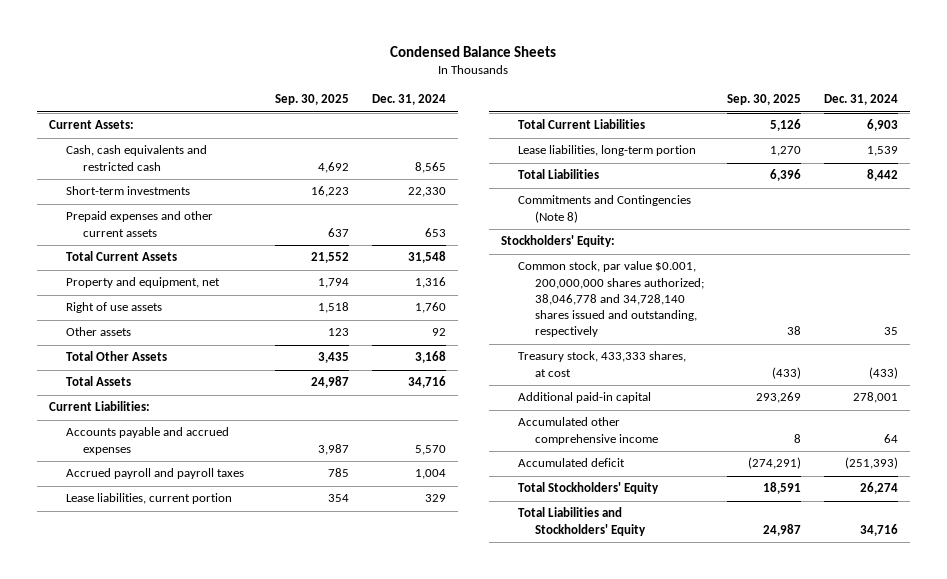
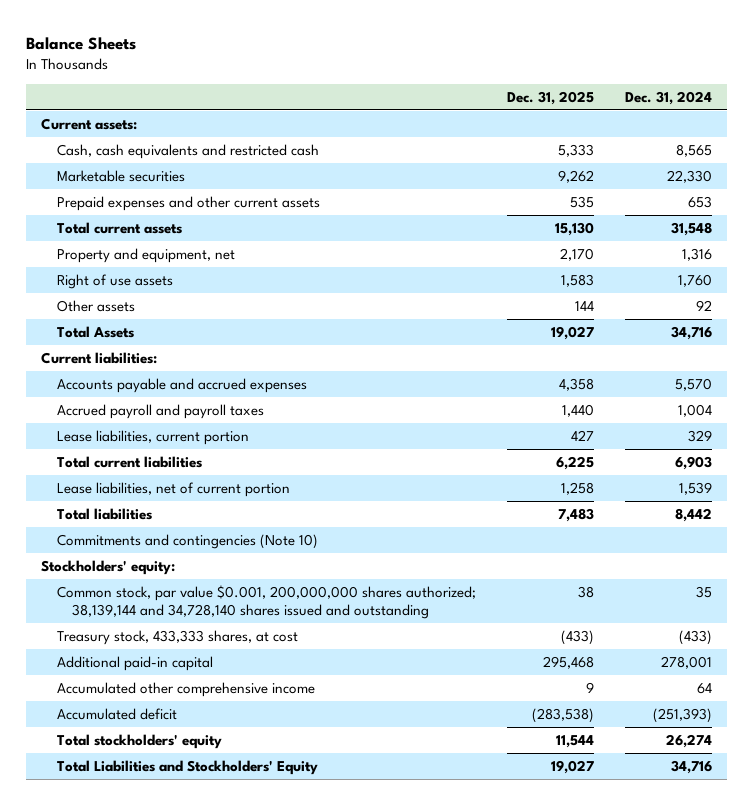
[390,46,557,58] Condensed Balance Sheets -> [25,37,136,51] Balance Sheets
[275,94,350,106] Sep. 30, 2025 -> none
none -> [506,90,594,105] Dec. 31, 2025
[48,120,134,130] Current Assets: -> [41,117,138,130] Current assets:
[65,186,190,196] Short-term investments -> [56,169,185,182] Marketable securities
[65,251,177,262] Total Current Assets -> [56,221,182,234] Total current assets
[65,351,167,362] Total Other Assets -> none
[48,401,150,412] Current Liabilities: -> [41,351,158,364] Current liabilities:
[517,119,645,130] Total Current Liabilities -> [56,455,202,468] Total current liabilities
[517,145,696,157] Lease liabilities, long-term portion -> [56,481,290,497] Lease liabilities, net of current portion
[517,169,599,180] Total Liabilities -> [56,507,152,520] Total liabilities
[517,195,691,223] Commitments and Contingencies (Note 8) -> [56,533,318,549] Commitments and contingencies (Note 10)
[500,235,615,248] Stockholders' Equity: -> [41,559,176,575] Stockholders' equity:
[517,261,704,338] Common stock, par value $0.001, 200,000,000 shares authorized; 38,046,778 and 34,728,140 shares issued and outstanding, respectively -> [56,584,476,619] Common stock, par value $0.001, 200,000,000 shares authorized; 38,139,144 and 34,728,140 shares issued and outstanding
[517,482,659,495] Total Stockholders' Equity -> [56,733,222,749] Total stockholders' equity

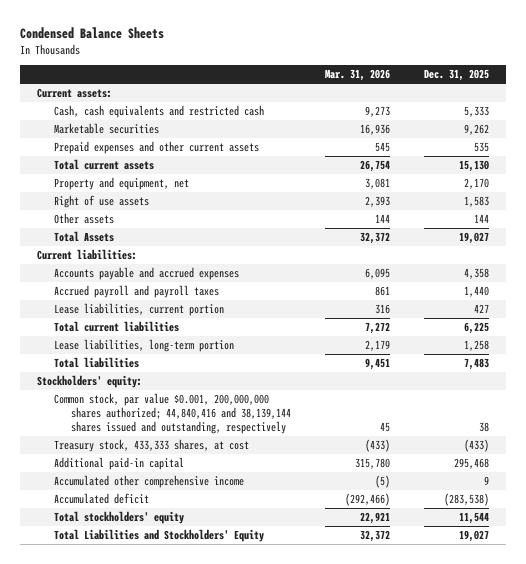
[25,37,136,51] Balance Sheets -> [19,26,164,39] Condensed Balance Sheets
[624,90,712,105] Dec. 31, 2024 -> none
none -> [325,69,391,82] Mar. 31, 2026
[56,481,290,497] Lease liabilities, net of current portion -> [54,338,235,352] Lease liabilities, long-term portion
[56,533,318,549] Commitments and contingencies (Note 10) -> none
[56,584,476,619] Common stock, par value $0.001, 200,000,000 shares authorized; 38,139,144 and 34,728,140 shares issued and outstanding -> [54,392,292,435] Common stock, par value $0.001, 200,000,000 shares authorized; 44,840,416 and 38,139,144 shares issued and outstanding, respectively

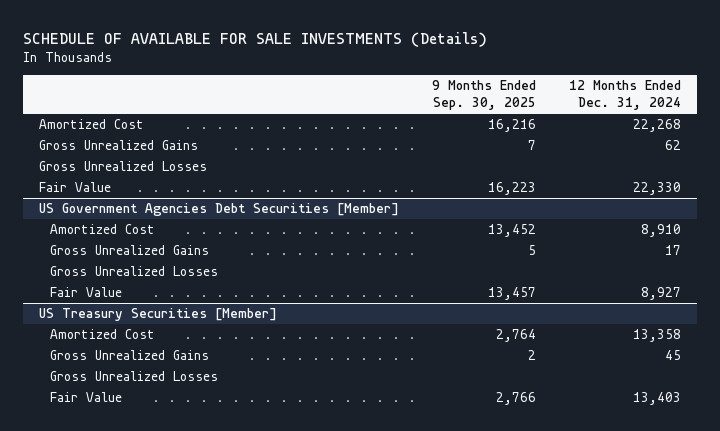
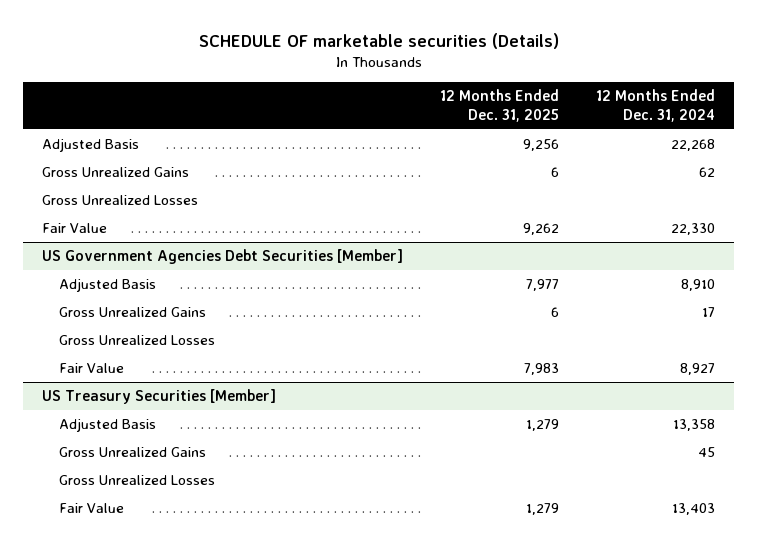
[23,31,488,47] SCHEDULE OF AVAILABLE FOR SALE INVESTMENTS (Details) -> [198,32,559,49] SCHEDULE OF marketable securities (Details)
[432,80,537,111] 9 Months Ended Sep. 30, 2025 -> none
none -> [440,89,560,123] 12 Months Ended Dec. 31, 2025
[39,119,145,130] Amortized Cost -> [41,138,139,153] Adjusted Basis
[49,224,155,235] Amortized Cost -> [58,278,156,293] Adjusted Basis
[49,329,155,340] Amortized Cost -> [58,418,156,433] Adjusted Basis

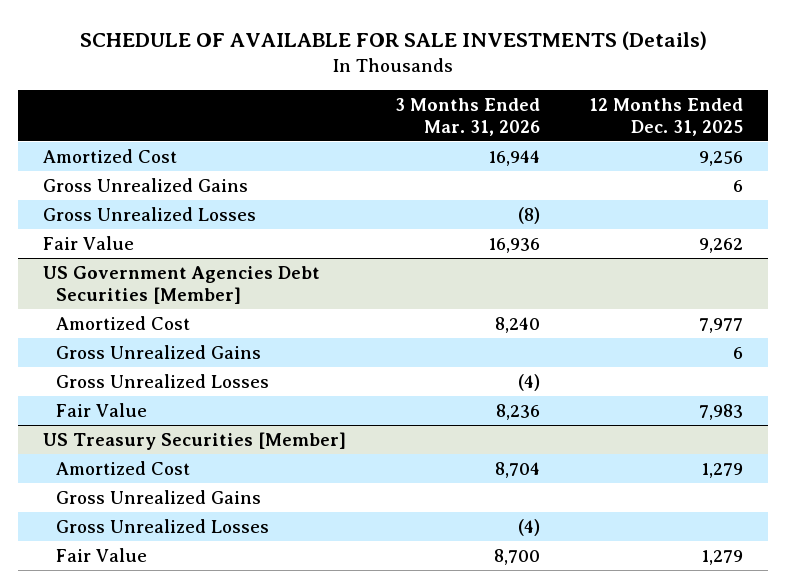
[198,32,559,49] SCHEDULE OF marketable securities (Details) -> [79,30,707,50] SCHEDULE OF AVAILABLE FOR SALE INVESTMENTS (Details)
[596,89,716,123] 12 Months Ended Dec. 31, 2024 -> none
none -> [394,97,540,136] 3 Months Ended Mar. 31, 2026
[41,138,139,153] Adjusted Basis -> [42,148,177,163] Amortized Cost
[58,278,156,293] Adjusted Basis -> [55,315,190,330] Amortized Cost
[58,418,156,433] Adjusted Basis -> [55,460,190,475] Amortized Cost

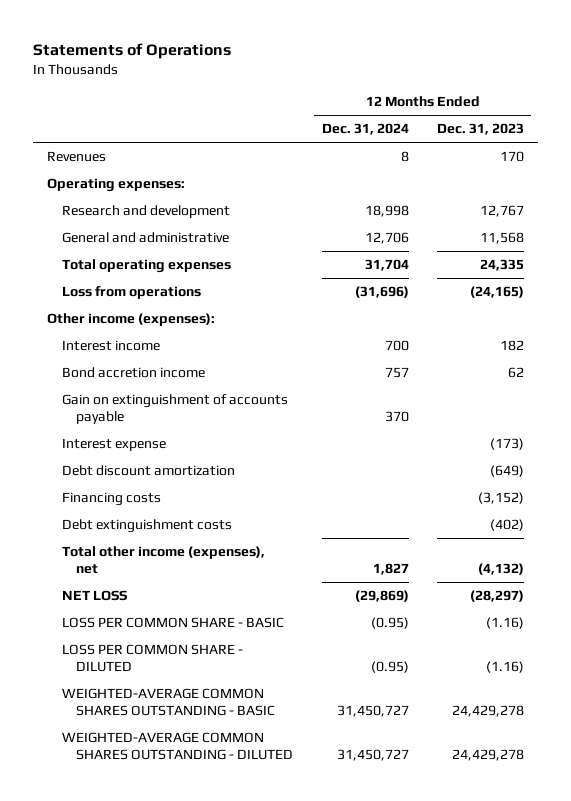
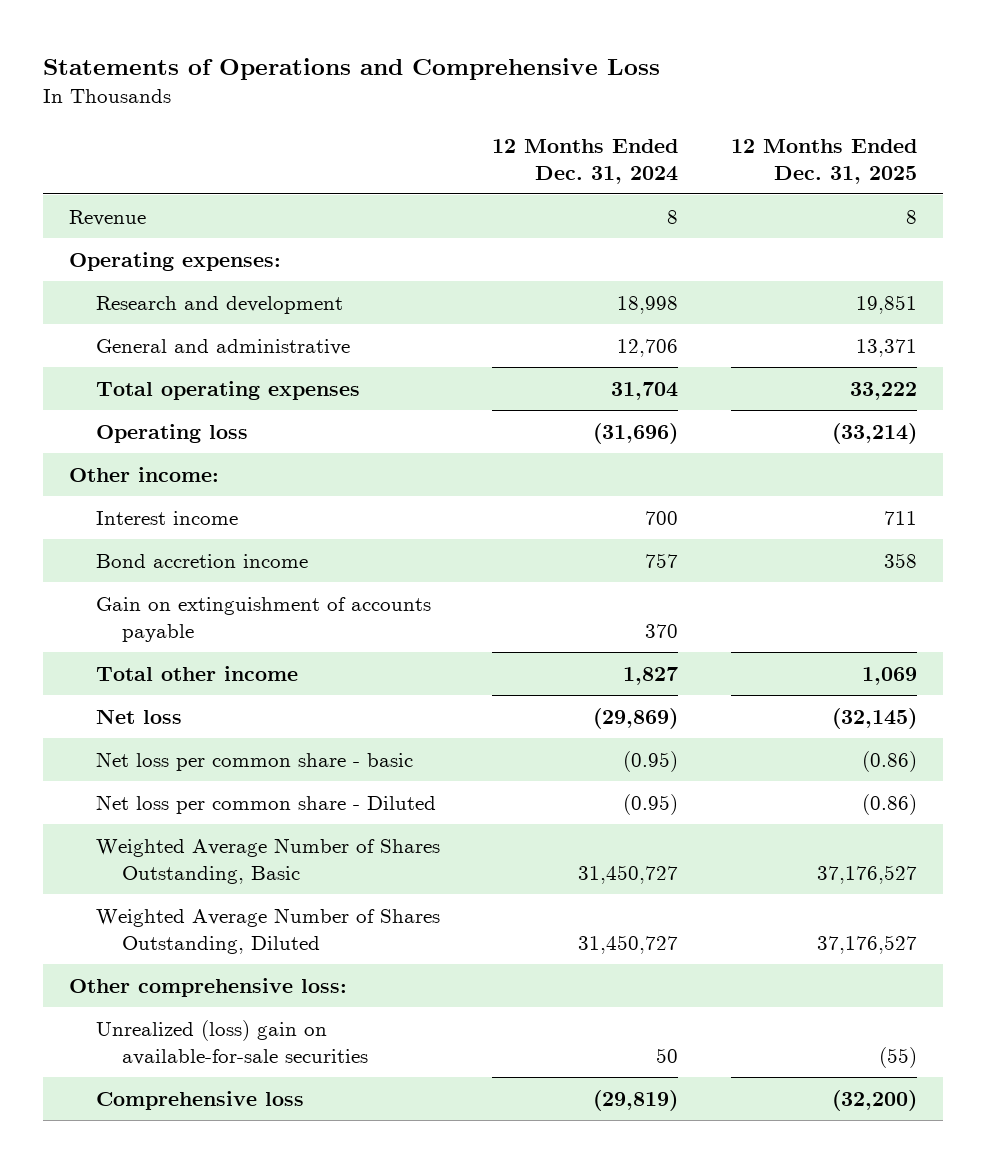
[33,42,232,59] Statements of Operations -> [42,58,660,81] Statements of Operations and Comprehensive Loss
[436,123,524,136] Dec. 31, 2023 -> none
none -> [731,138,918,184] 12 Months Ended Dec. 31, 2025
[47,151,107,163] Revenues -> [69,209,147,226] Revenue
[61,286,201,300] Loss from operations -> [95,423,248,443] Operating loss
[47,313,216,327] Other income (expenses): -> [69,466,220,482] Other income:
[61,438,166,452] Interest expense -> none
[61,465,235,477] Debt discount amortization -> none
[61,492,161,507] Financing costs -> none
[61,519,232,534] Debt extinguishment costs -> none
[61,546,265,575] Total other income (expenses), net -> [95,665,298,681] Total other income
[61,590,127,602] NET LOSS -> [95,708,182,724] Net loss
[61,617,284,629] LOSS PER COMMON SHARE - BASIC -> [95,751,413,771] Net loss per common share - basic
[61,644,243,673] LOSS PER COMMON SHARE - DILUTED -> [95,794,436,814] Net loss per common share - Diluted
[61,688,276,717] WEIGHTED-AVERAGE COMMON SHARES OUTSTANDING - BASIC -> [95,837,440,884] Weighted Average Number of Shares Outstanding, Basic
[61,732,294,761] WEIGHTED-AVERAGE COMMON SHARES OUTSTANDING - DILUTED -> [95,907,440,954] Weighted Average Number of Shares Outstanding, Diluted
none -> [69,977,348,997] Other comprehensive loss:
none -> [95,1019,369,1065] Unrealized (loss) gain on available-for-sale securities
none -> [95,1090,304,1110] Comprehensive loss

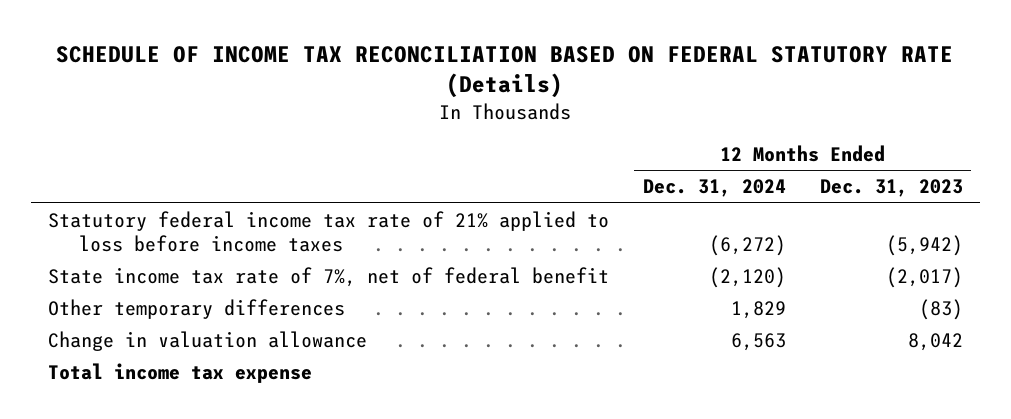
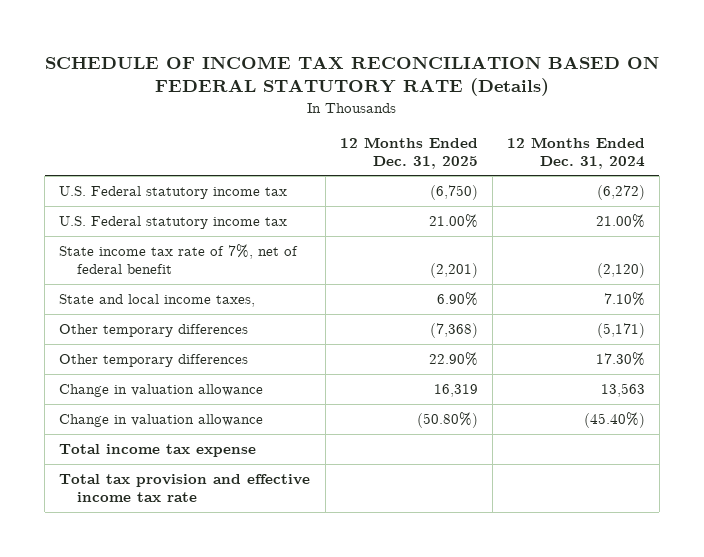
[819,179,963,198] Dec. 31, 2023 -> none
none -> [339,136,478,169] 12 Months Ended Dec. 31, 2025
[47,210,609,253] Statutory federal income tax rate of 21% applied to loss before income taxes -> [59,186,288,200] U.S. Federal statutory income tax
none -> [59,216,288,230] U.S. Federal statutory income tax
none -> [59,294,256,308] State and local income taxes,
[730,300,786,319] 1,829 -> [596,323,645,339] (5,171)
none -> [59,354,249,368] Other temporary differences
[730,332,786,351] 6,563 -> [600,383,645,398] 13,563
none -> [59,414,264,428] Change in valuation allowance
none -> [59,474,311,502] Total tax provision and effective income tax rate

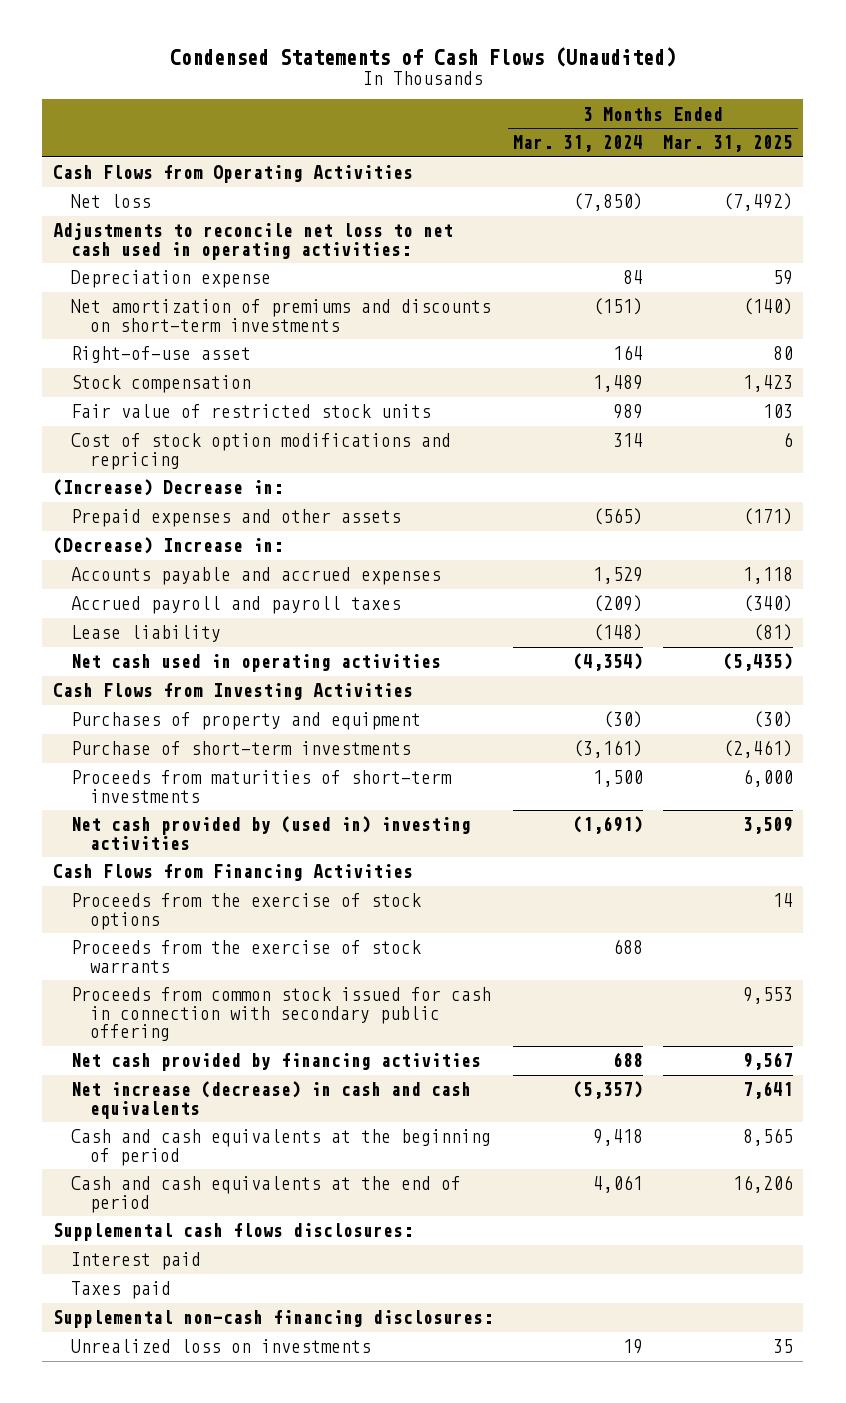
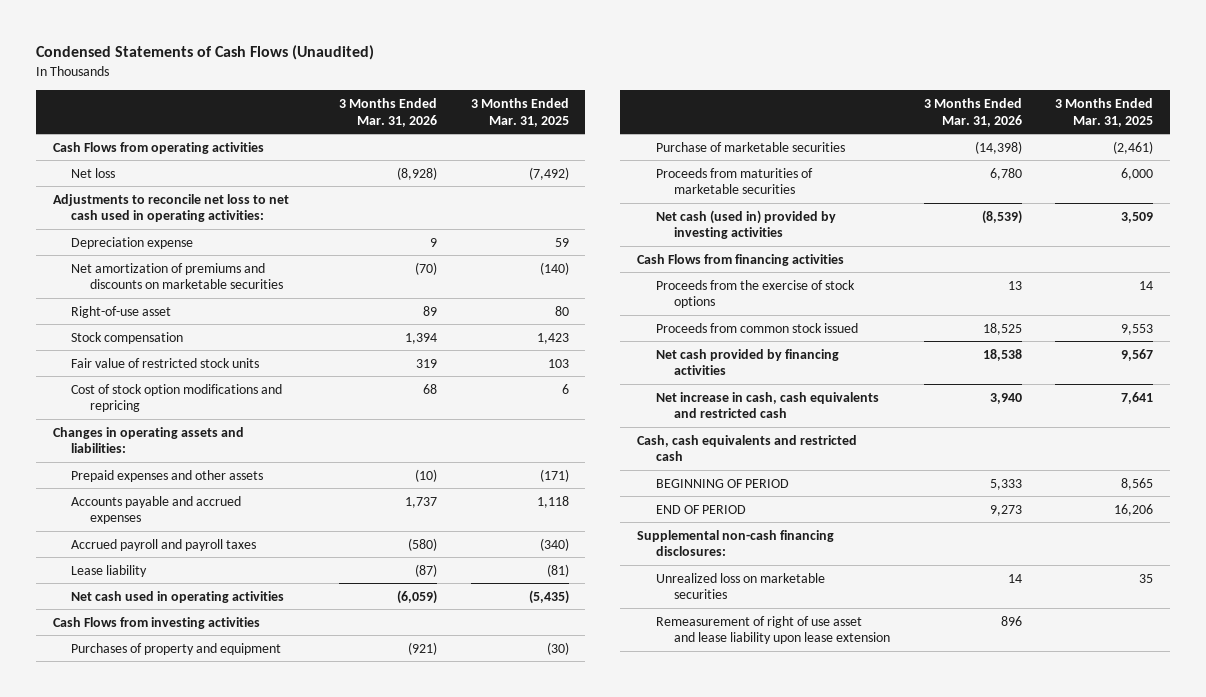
[512,135,643,153] Mar. 31, 2024 -> none
none -> [339,98,438,127] 3 Months Ended Mar. 31, 2026
[52,165,413,184] Cash Flows from Operating Activities -> [52,141,264,154] Cash Flows from operating activities
[71,299,492,332] Net amortization of premiums and discounts on short-term investments -> [71,262,283,290] Net amortization of premiums and discounts on marketable securities
[52,479,283,497] (Increase) Decrease in: -> none
none -> [52,426,244,454] Changes in operating assets and liabilities:
[52,537,283,555] (Decrease) Increase in: -> none
[52,683,413,701] Cash Flows from Investing Activities -> [52,616,260,629] Cash Flows from investing activities
[71,741,412,756] Purchase of short-term investments -> [655,141,845,152] Purchase of marketable securities
[71,770,453,803] Proceeds from maturities of short-term investments -> [655,167,813,195] Proceeds from maturities of marketable securities
[71,816,472,850] Net cash provided by (used in) investing activities -> [655,209,836,240] Net cash (used in) provided by investing activities
[52,864,413,882] Cash Flows from Financing Activities -> [637,253,845,266] Cash Flows from financing activities
[71,940,422,973] Proceeds from the exercise of stock warrants -> none
[71,987,492,1042] Proceeds from common stock issued for cash in connection with secondary public offering -> [655,322,858,333] Proceeds from common stock issued
[52,1223,413,1242] Supplemental cash flows disclosures: -> none
[71,1252,202,1271] Interest paid -> none
[71,1281,172,1300] Taxes paid -> none
[71,1081,472,1119] Net increase (decrease) in cash and cash equivalents -> [655,391,879,419] Net increase in cash, cash equivalents and restricted cash
none -> [637,434,858,462] Cash, cash equivalents and restricted cash
[71,1129,492,1166] Cash and cash equivalents at the beginning of period -> [655,478,789,488] BEGINNING OF PERIOD
[71,1176,462,1213] Cash and cash equivalents at the end of period -> [655,504,746,514] END OF PERIOD
[71,1339,372,1354] Unrealized loss on investments -> [655,572,825,600] Unrealized loss on marketable securities
none -> [655,615,891,645] Remeasurement of right of use asset and lease liability upon lease extension

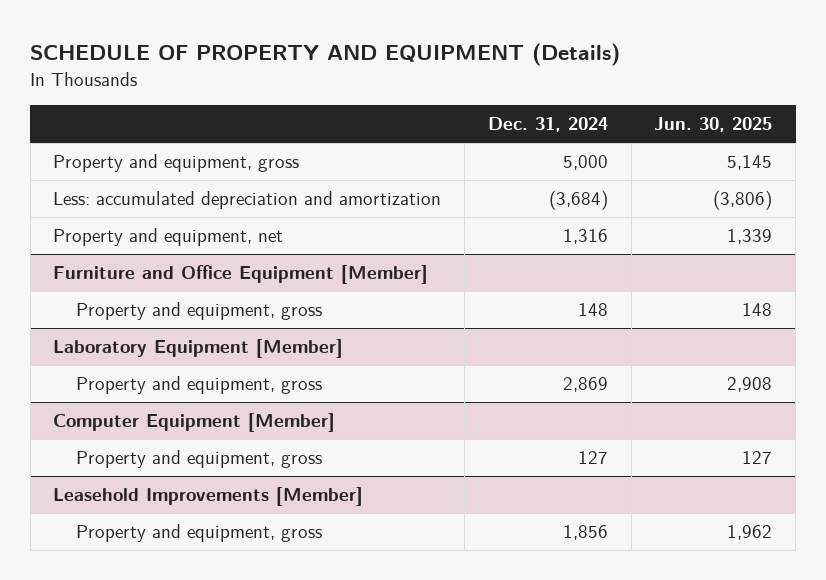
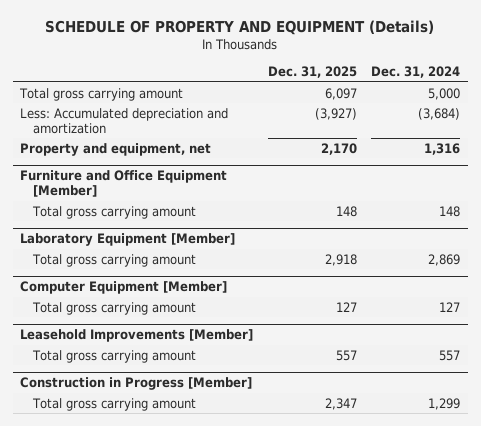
[654,117,773,133] Jun. 30, 2025 -> none
none -> [267,66,357,79] Dec. 31, 2025
[53,154,300,173] Property and equipment, gross -> [19,87,184,101] Total gross carrying amount
[53,191,442,210] Less: accumulated depreciation and amortization -> [20,107,229,134] Less: Accumulated depreciation and amortization
[75,302,322,321] Property and equipment, gross -> [31,205,196,219] Total gross carrying amount
[75,376,322,395] Property and equipment, gross -> [31,253,196,267] Total gross carrying amount
[75,450,322,469] Property and equipment, gross -> [31,301,196,315] Total gross carrying amount
[75,524,322,543] Property and equipment, gross -> none
none -> [31,349,196,363] Total gross carrying amount
none -> [20,377,253,391] Construction in Progress [Member]
none -> [31,397,196,411] Total gross carrying amount

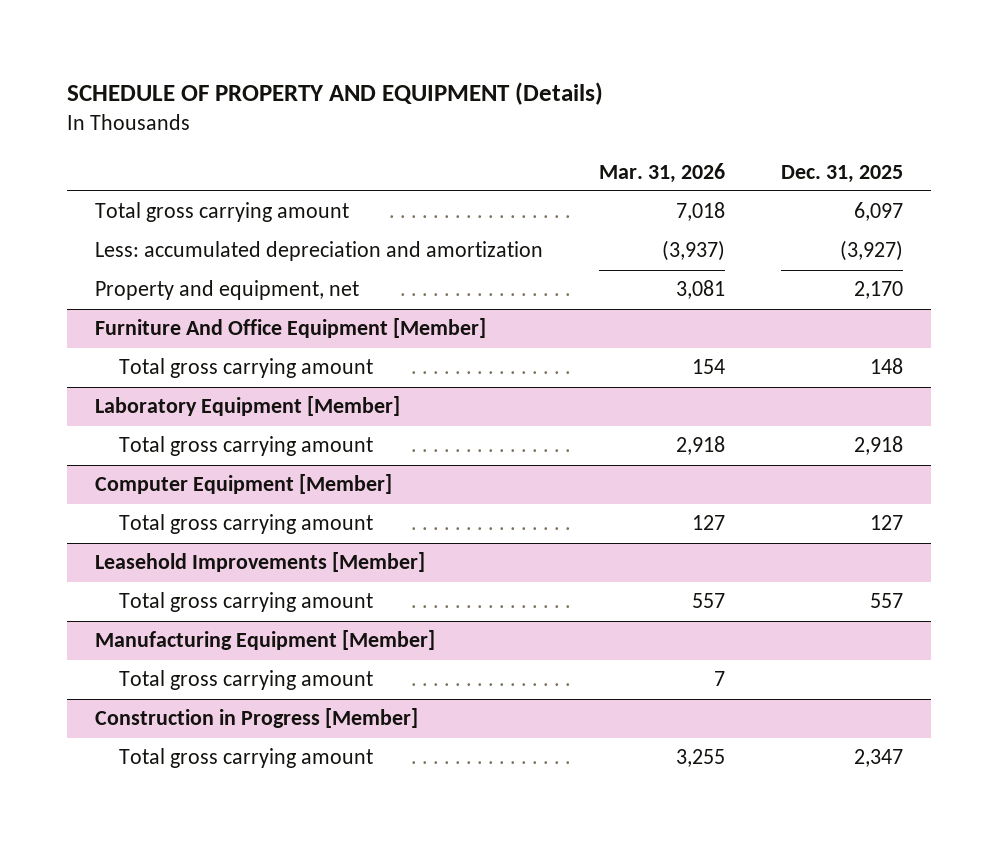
[371,66,461,79] Dec. 31, 2024 -> none
none -> [599,162,726,183] Mar. 31, 2026
[20,107,229,134] Less: Accumulated depreciation and amortization -> [95,241,544,262] Less: accumulated depreciation and amortization
[20,170,228,198] Furniture and Office Equipment [Member] -> [95,318,487,339] Furniture And Office Equipment [Member]
none -> [95,630,436,651] Manufacturing Equipment [Member]
none -> [119,670,374,691] Total gross carrying amount

